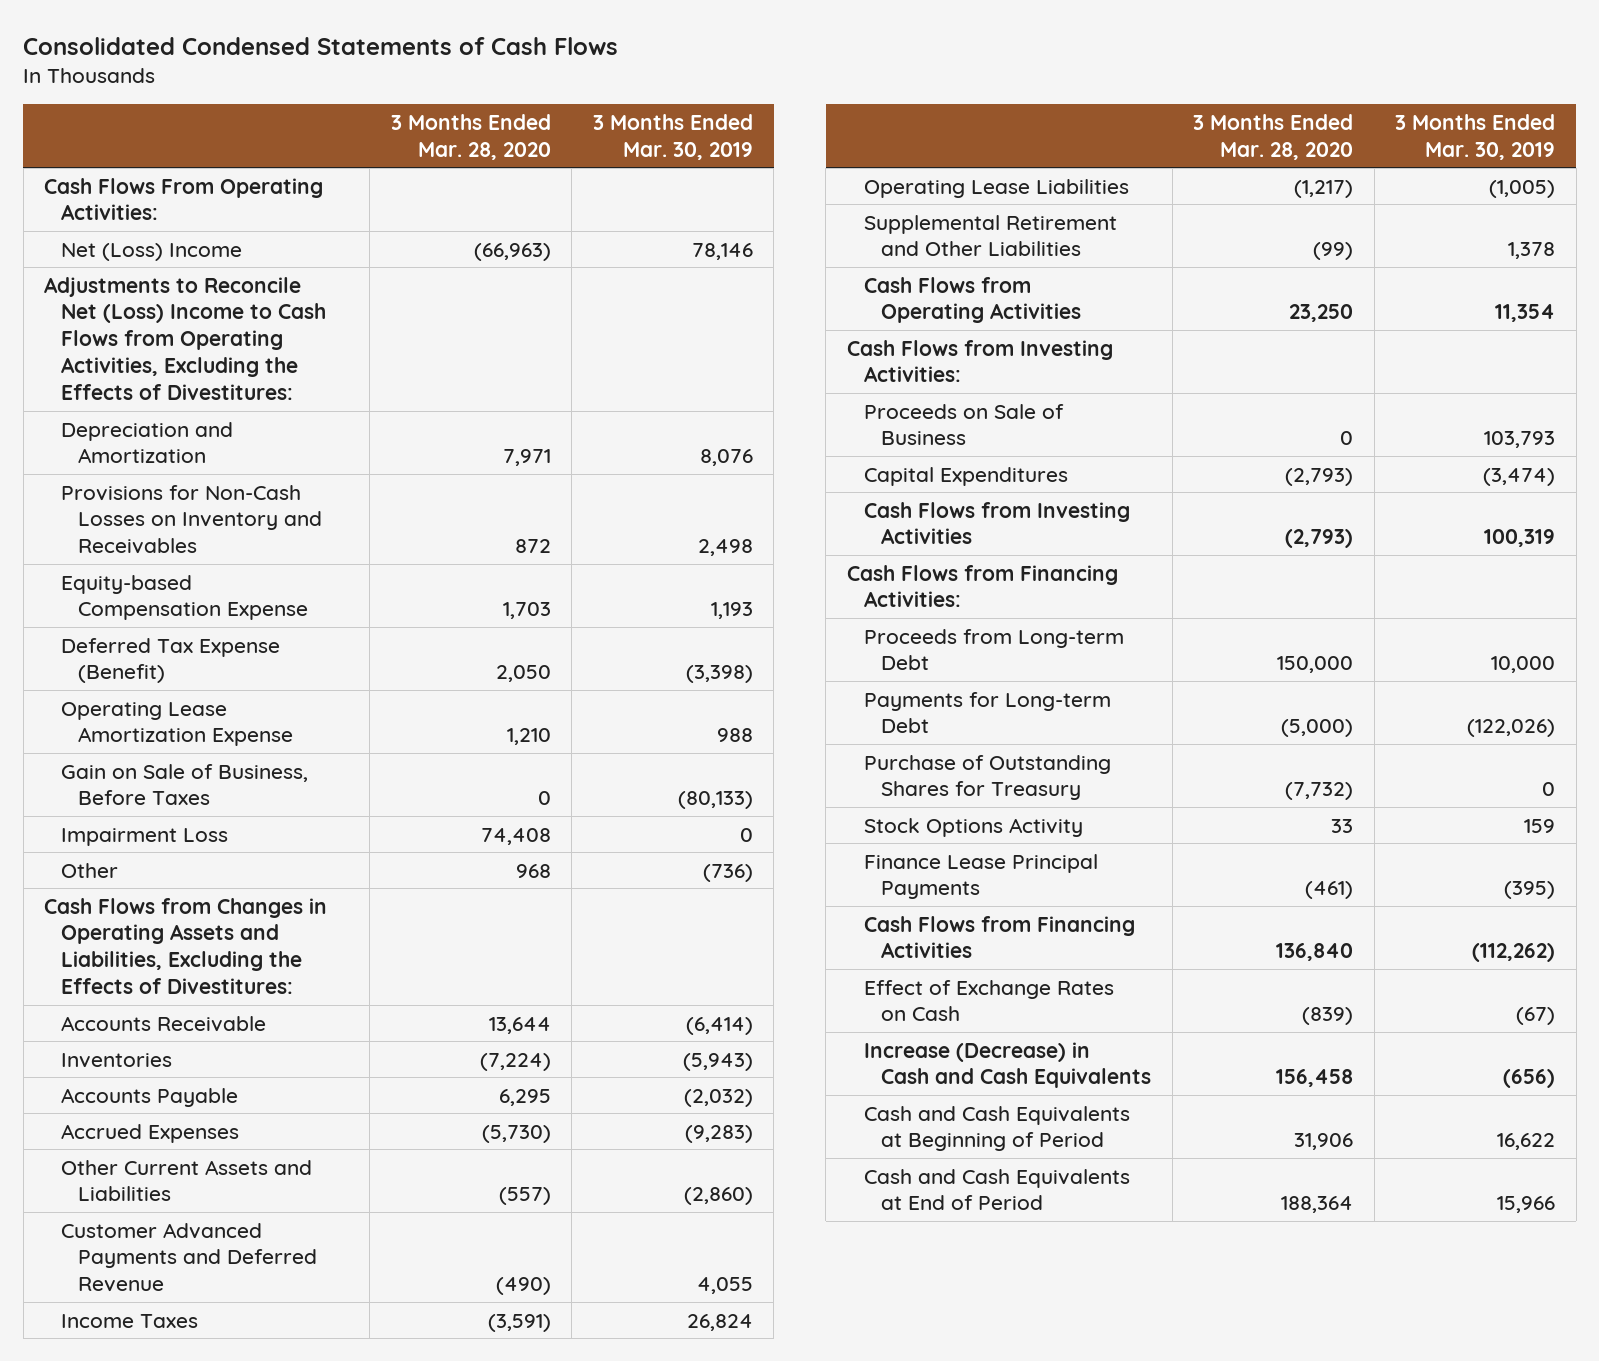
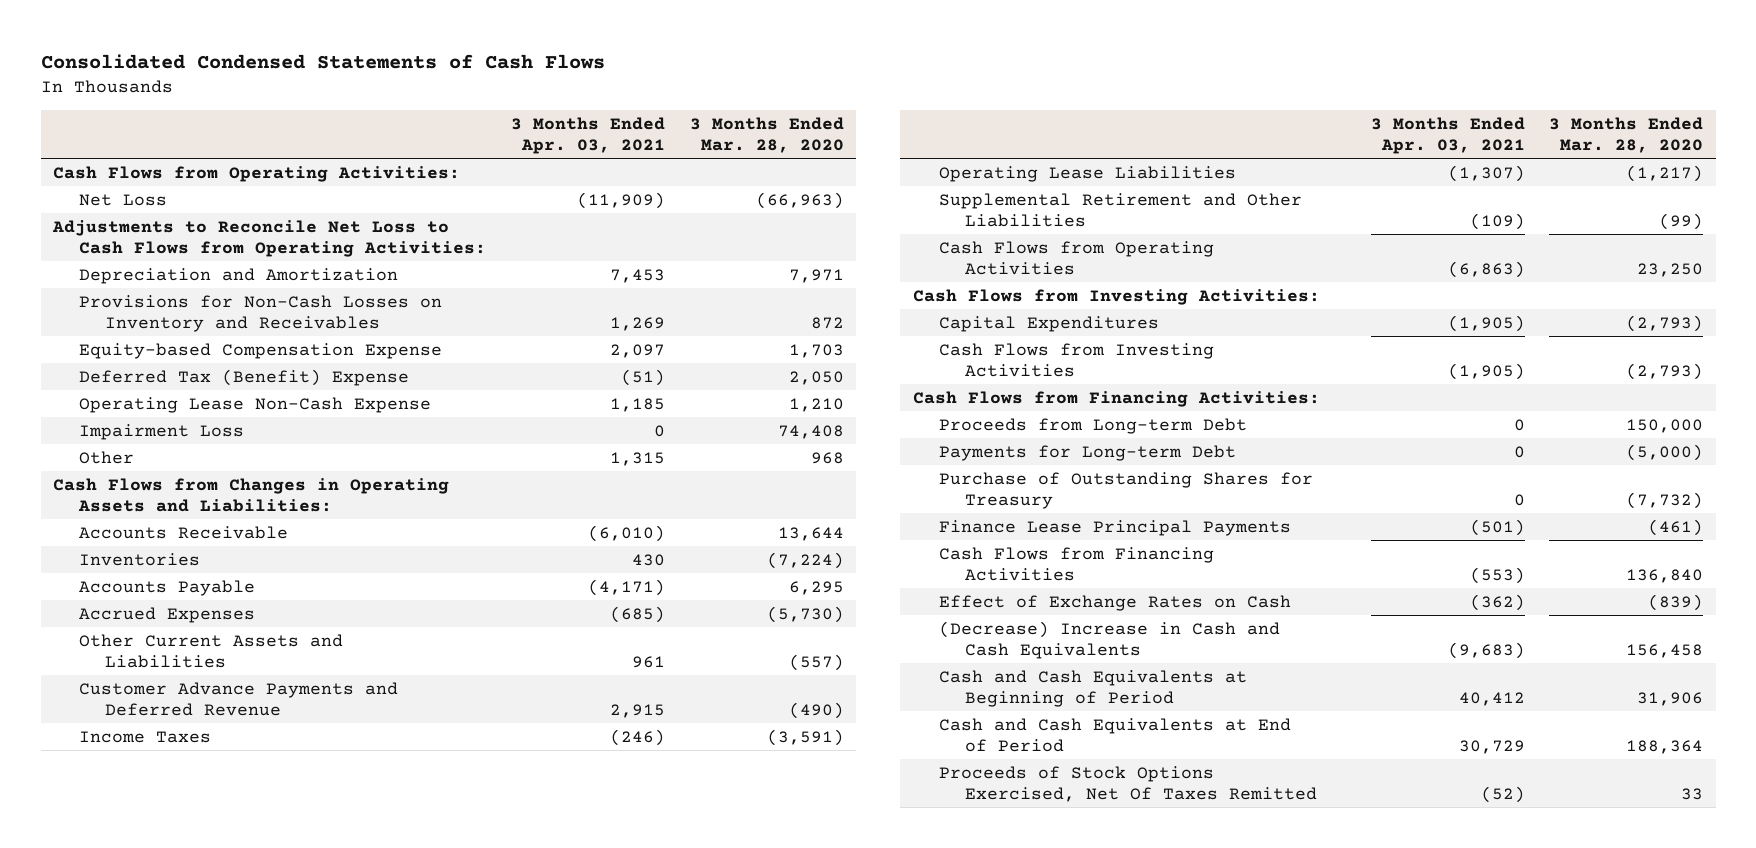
[592,113,753,160] 3 Months Ended Mar. 30, 2019 -> none
none -> [510,116,665,154] 3 Months Ended Apr. 03, 2021
[44,177,324,221] Cash Flows From Operating Activities: -> [52,165,460,182] Cash Flows from Operating Activities:
[61,242,243,261] Net (Loss) Income -> [79,193,168,206] Net Loss
[44,276,327,401] Adjustments to Reconcile Net (Loss) Income to Cash Flows from Operating Activities, Excluding the Effects of Divestitures: -> [51,219,487,257] Adjustments to Reconcile Net Loss to Cash Flows from Operating Activities:
[61,763,309,806] Gain on Sale of Business, Before Taxes -> none
[61,637,281,684] Deferred Tax Expense (Benefit) -> [79,368,410,386] Deferred Tax (Benefit) Expense
[61,701,294,747] Operating Lease Amortization Expense -> [79,396,432,413] Operating Lease Non-Cash Expense
[44,897,328,995] Cash Flows from Changes in Operating Assets and Liabilities, Excluding the Effects of Divestitures: -> [52,477,449,512] Cash Flows from Changes in Operating Assets and Liabilities:
[61,1222,318,1293] Customer Advanced Payments and Deferred Revenue -> [79,681,399,716] Customer Advance Payments and Deferred Revenue
[863,403,1064,446] Proceeds on Sale of Business -> none
[863,817,1083,837] Stock Options Activity -> none
[863,1041,1152,1089] Increase (Decrease) in Cash and Cash Equivalents -> [938,620,1280,659] (Decrease) Increase in Cash and Cash Equivalents
none -> [938,765,1318,802] Proceeds of Stock Options Exercised, Net Of Taxes Remitted

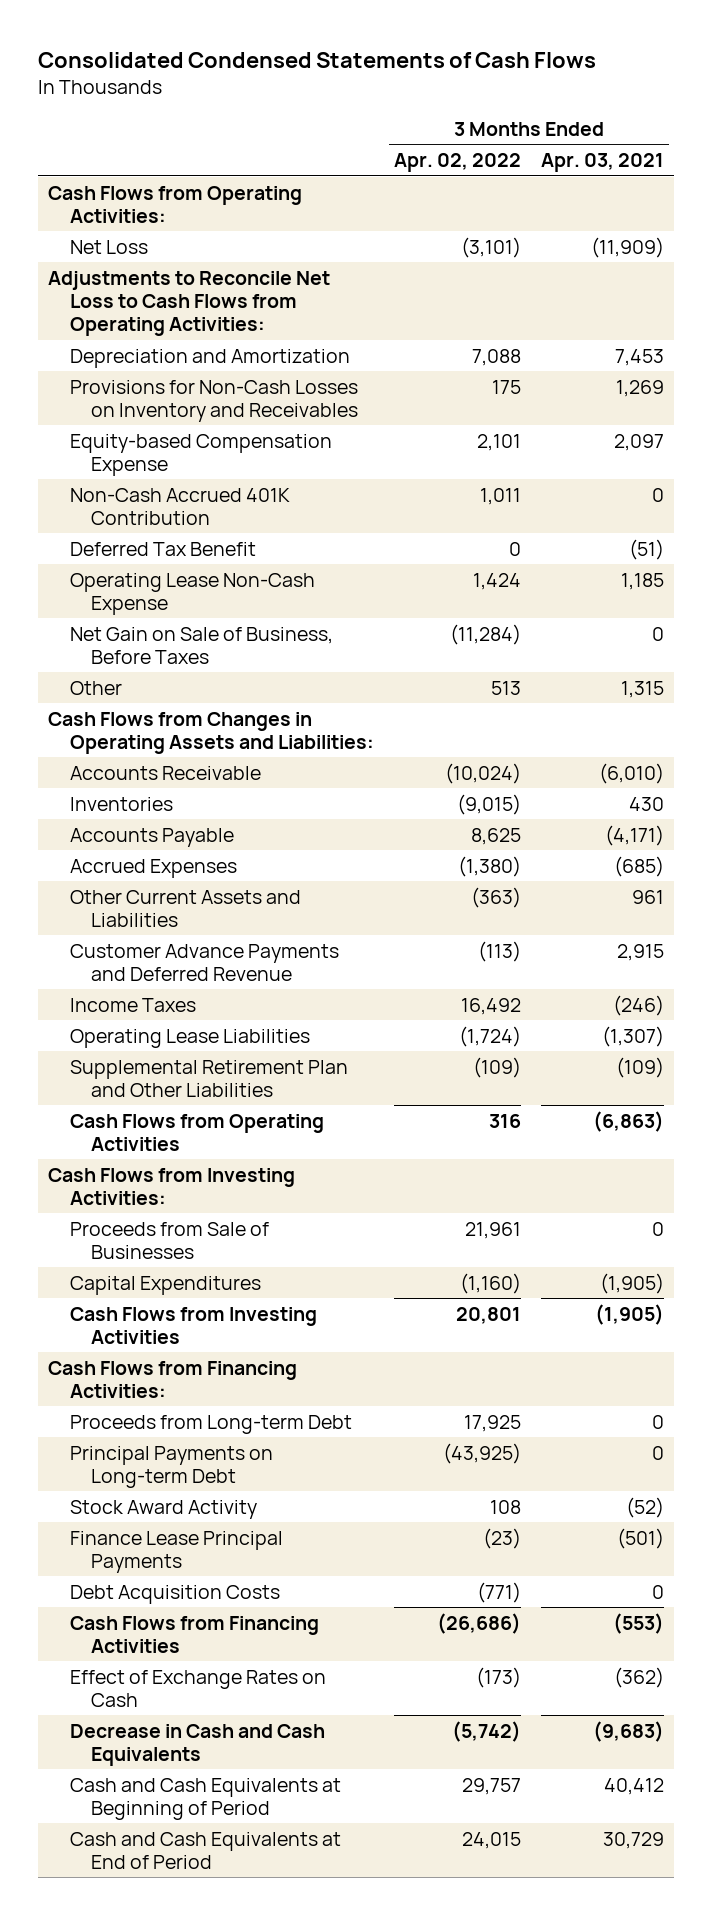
[689,116,844,153] 3 Months Ended Mar. 28, 2020 -> none
none -> [393,153,521,173] Apr. 02, 2022
none -> [69,487,290,525] Non-Cash Accrued 401K Contribution
[79,368,410,386] Deferred Tax (Benefit) Expense -> [69,541,256,556] Deferred Tax Benefit
[79,423,245,440] Impairment Loss -> none
none -> [69,626,333,664] Net Gain on Sale of Business, Before Taxes
[938,192,1302,227] Supplemental Retirement and Other Liabilities -> [69,1059,348,1097] Supplemental Retirement Plan and Other Liabilities
none -> [69,1221,269,1259] Proceeds from Sale of Businesses
[938,471,1313,509] Purchase of Outstanding Shares for Treasury -> none
[938,444,1236,461] Payments for Long-term Debt -> [69,1445,273,1488] Principal Payments on Long-term Debt
none -> [69,1499,257,1519] Stock Award Activity
none -> [69,1584,280,1604] Debt Acquisition Costs
[938,620,1280,659] (Decrease) Increase in Cash and Cash Equivalents -> [69,1723,325,1766] Decrease in Cash and Cash Equivalents
[938,765,1318,802] Proceeds of Stock Options Exercised, Net Of Taxes Remitted -> none

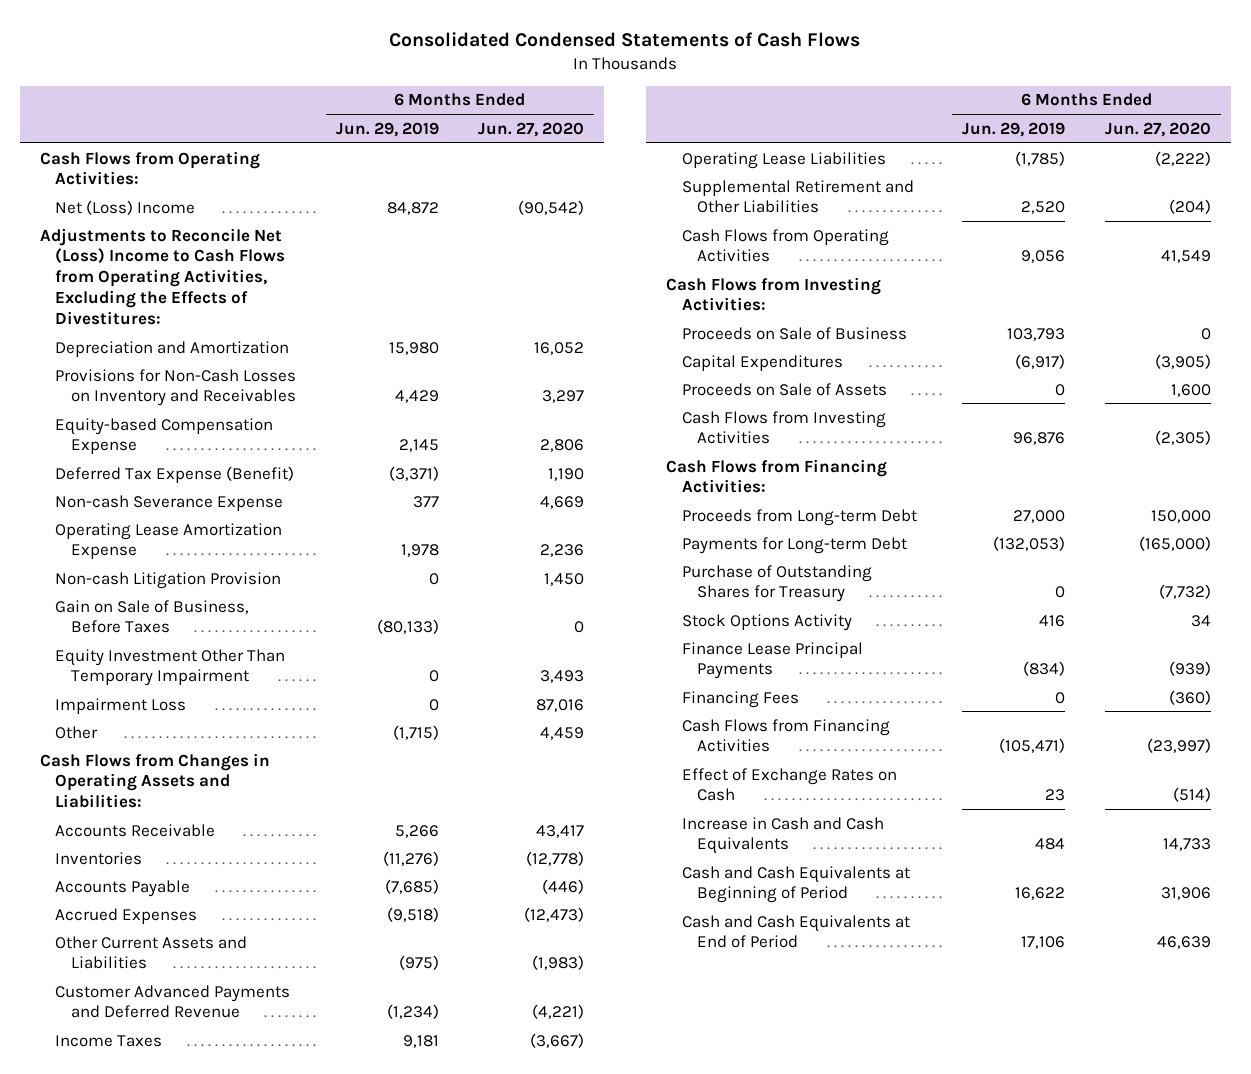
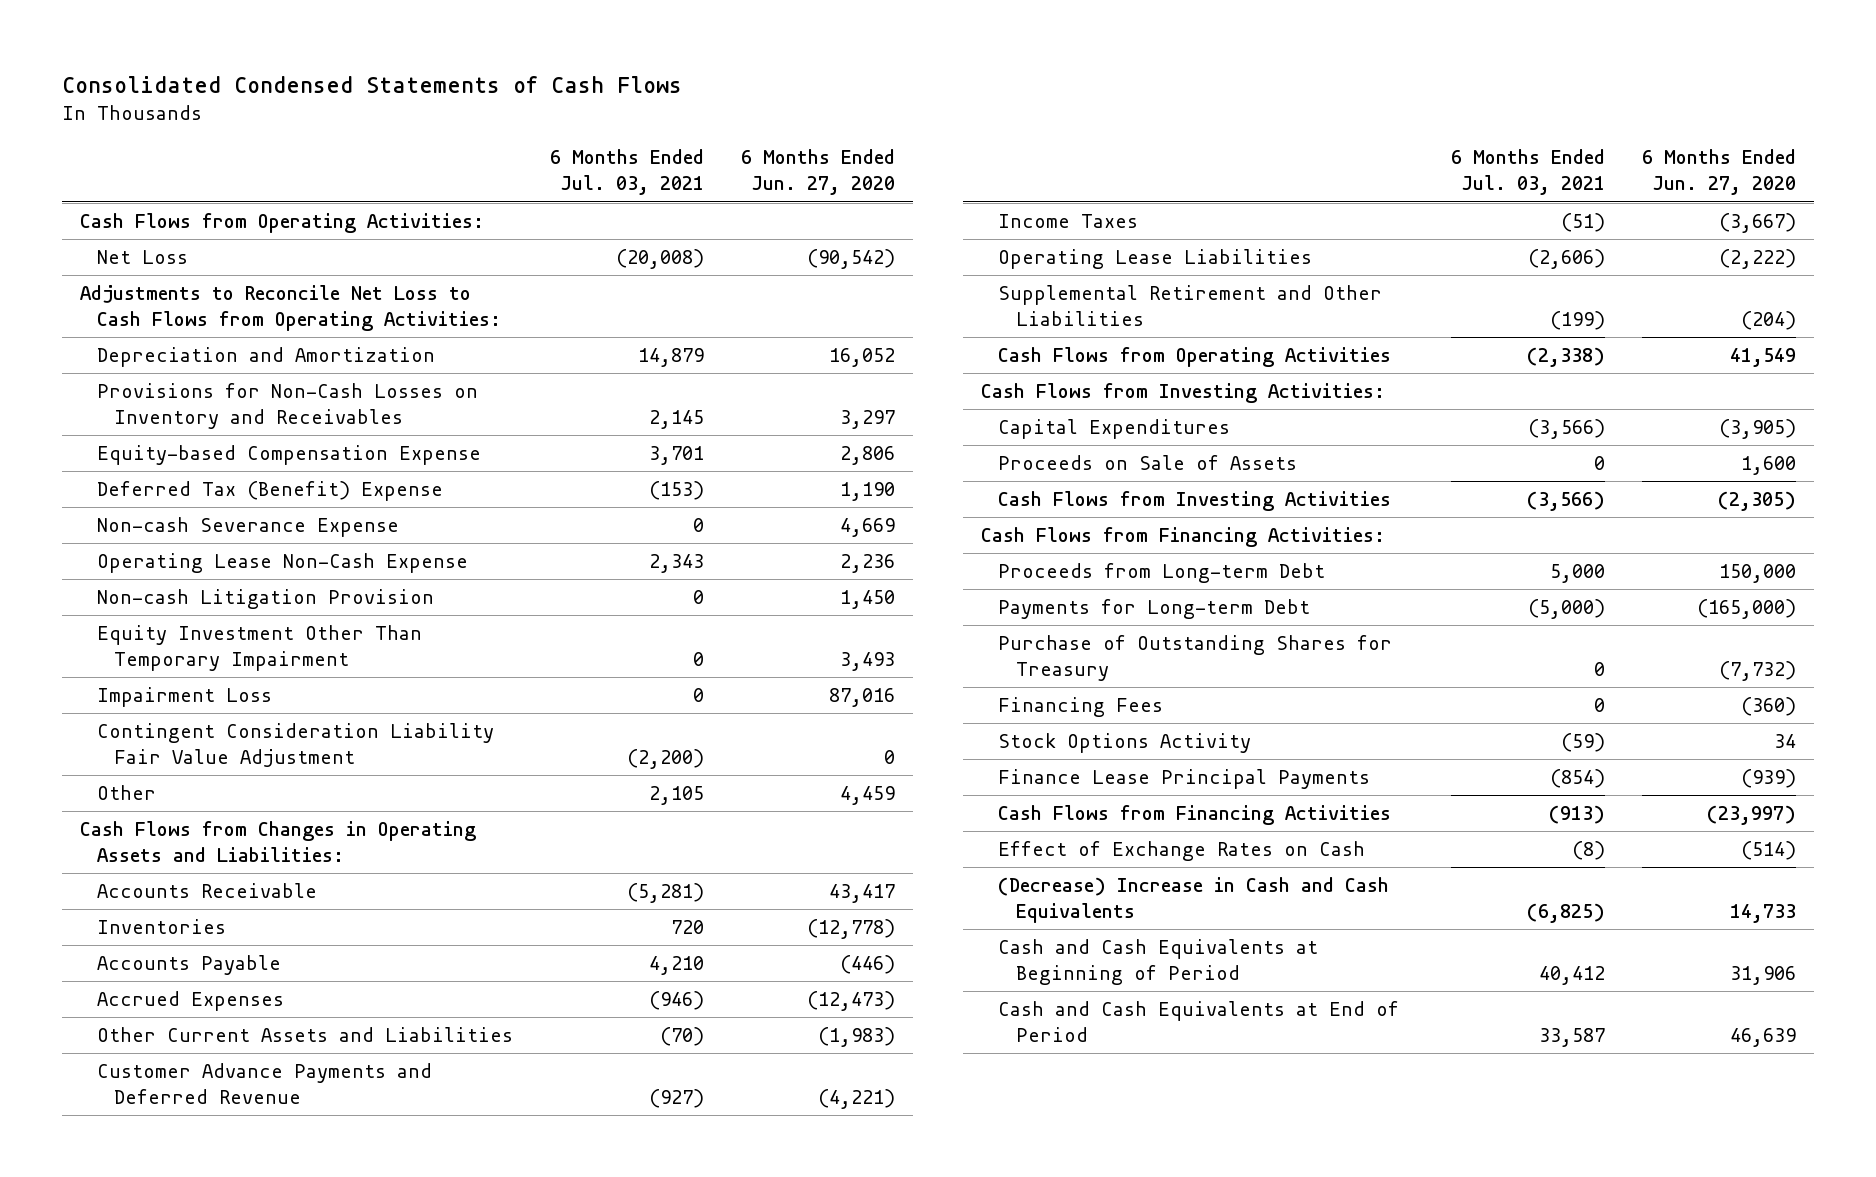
[335,121,439,137] Jun. 29, 2019 -> none
none -> [549,149,704,196] 6 Months Ended Jul. 03, 2021
[55,199,196,215] Net (Loss) Income -> [97,249,189,264] Net Loss
[39,227,286,325] Adjustments to Reconcile Net (Loss) Income to Cash Flows from Operating Activities, Excluding the Effects of Divestitures: -> [79,284,502,331] Adjustments to Reconcile Net Loss to Cash Flows from Operating Activities:
[55,465,295,483] Deferred Tax Expense (Benefit) -> [97,480,444,501] Deferred Tax (Benefit) Expense
[55,522,283,560] Operating Lease Amortization Expense -> [97,552,469,573] Operating Lease Non-Cash Expense
[55,599,250,634] Gain on Sale of Business, Before Taxes -> none
none -> [97,722,495,767] Contingent Consideration Liability Fair Value Adjustment
[55,984,291,1019] Customer Advanced Payments and Deferred Revenue -> [97,1062,433,1104] Customer Advance Payments and Deferred Revenue
[681,326,907,340] Proceeds on Sale of Business -> none
[681,690,799,708] Financing Fees -> [998,696,1164,717] Financing Fees
[681,816,884,855] Increase in Cash and Cash Equivalents -> [998,876,1390,923] (Decrease) Increase in Cash and Cash Equivalents

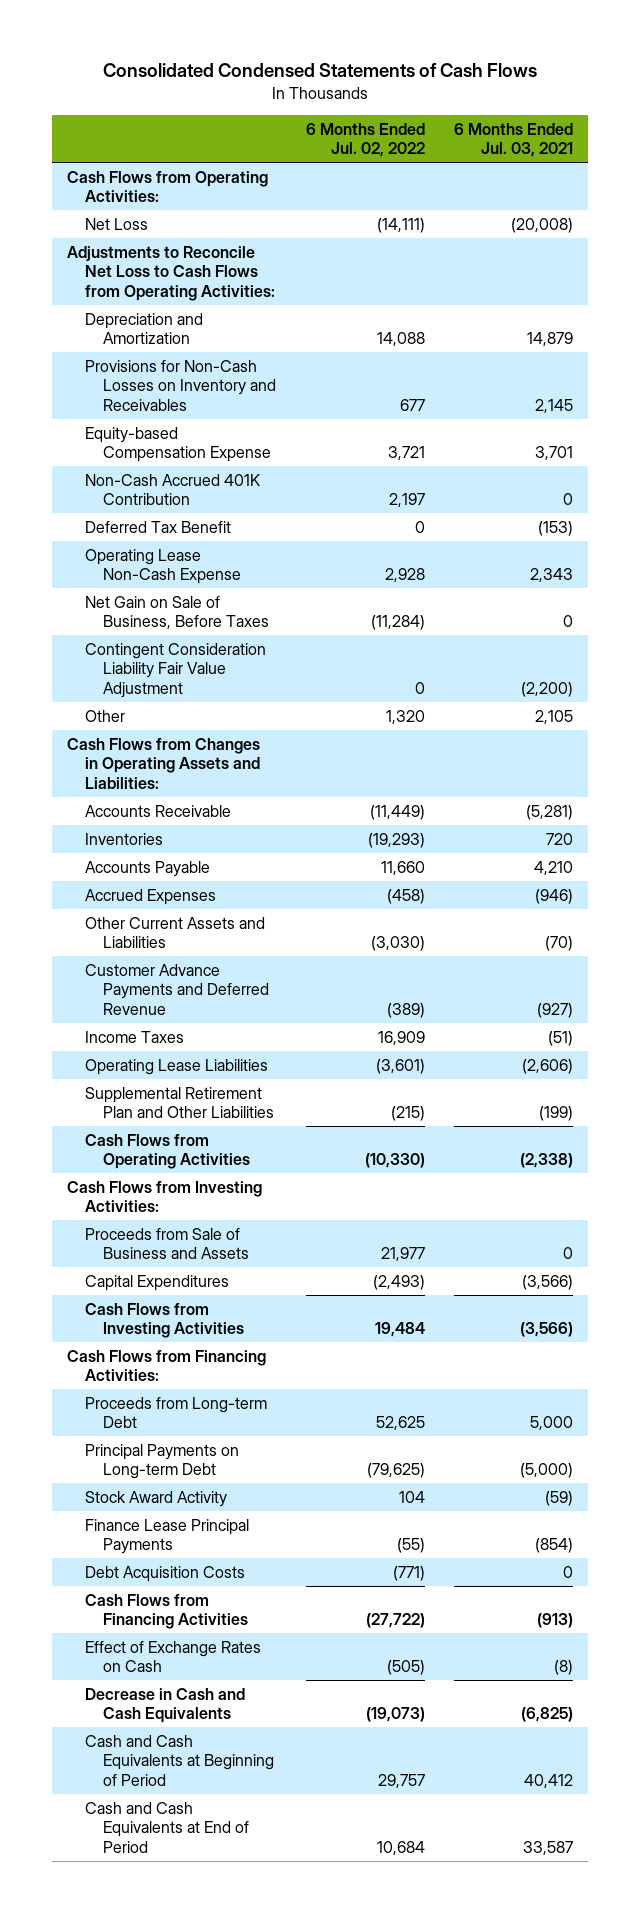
[740,149,895,196] 6 Months Ended Jun. 27, 2020 -> none
none -> [305,122,425,158] 6 Months Ended Jul. 02, 2022
[97,516,400,537] Non-cash Severance Expense -> none
none -> [84,473,260,506] Non-Cash Accrued 401K Contribution
[97,480,444,501] Deferred Tax (Benefit) Expense -> [84,520,231,533] Deferred Tax Benefit
[97,588,435,609] Non-cash Litigation Provision -> none
[97,624,423,671] Equity Investment Other Than Temporary Impairment -> none
[97,686,273,707] Impairment Loss -> none
none -> [84,595,270,630] Net Gain on Sale of Business, Before Taxes
[998,284,1383,326] Supplemental Retirement and Other Liabilities -> [84,1086,275,1119] Supplemental Retirement Plan and Other Liabilities
none -> [84,1227,250,1260] Proceeds from Sale of Business and Assets
[998,454,1298,470] Proceeds on Sale of Assets -> none
[998,634,1393,681] Purchase of Outstanding Shares for Treasury -> none
[998,696,1164,717] Financing Fees -> none
[998,598,1311,619] Payments for Long-term Debt -> [84,1443,239,1480] Principal Payments on Long-term Debt
[998,732,1252,753] Stock Options Activity -> [84,1490,227,1507] Stock Award Activity
none -> [84,1565,245,1582] Debt Acquisition Costs
[998,876,1390,923] (Decrease) Increase in Cash and Cash Equivalents -> [84,1687,245,1724] Decrease in Cash and Cash Equivalents

